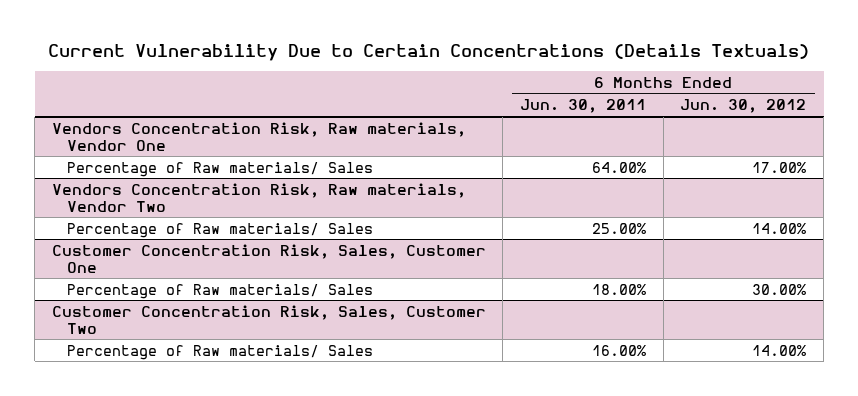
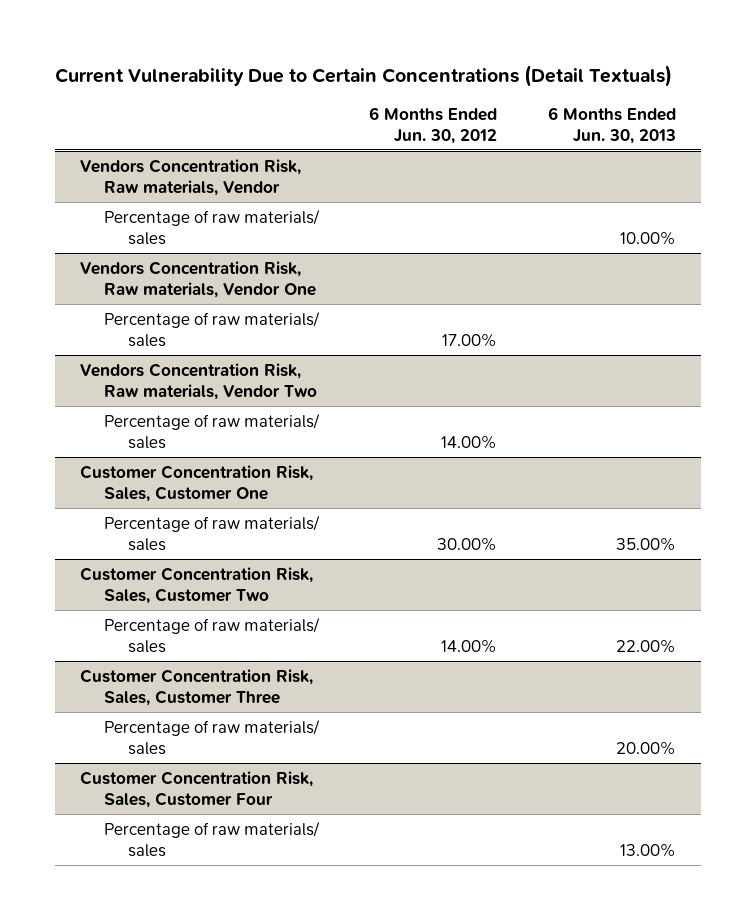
[48,44,810,62] Current Vulnerability Due to Certain Concentrations (Details Textuals) -> [55,64,673,87] Current Vulnerability Due to Certain Concentrations (Detail Textuals)
[520,99,647,114] Jun. 30, 2011 -> none
none -> [547,106,676,144] 6 Months Ended Jun. 30, 2013
none -> [80,158,302,196] Vendors Concentration Risk, Raw materials, Vendor
none -> [104,208,321,245] Percentage of raw materials/ sales
[67,161,374,177] Percentage of Raw materials/ Sales -> [104,310,321,347] Percentage of raw materials/ sales
[67,222,374,238] Percentage of Raw materials/ Sales -> [104,412,321,449] Percentage of raw materials/ sales
[67,283,374,299] Percentage of Raw materials/ Sales -> [104,514,321,551] Percentage of raw materials/ sales
[67,344,374,360] Percentage of Raw materials/ Sales -> [104,616,321,653] Percentage of raw materials/ sales
none -> [80,668,314,706] Customer Concentration Risk, Sales, Customer Three
none -> [104,718,321,755] Percentage of raw materials/ sales
none -> [80,770,314,808] Customer Concentration Risk, Sales, Customer Four
none -> [104,820,321,857] Percentage of raw materials/ sales

